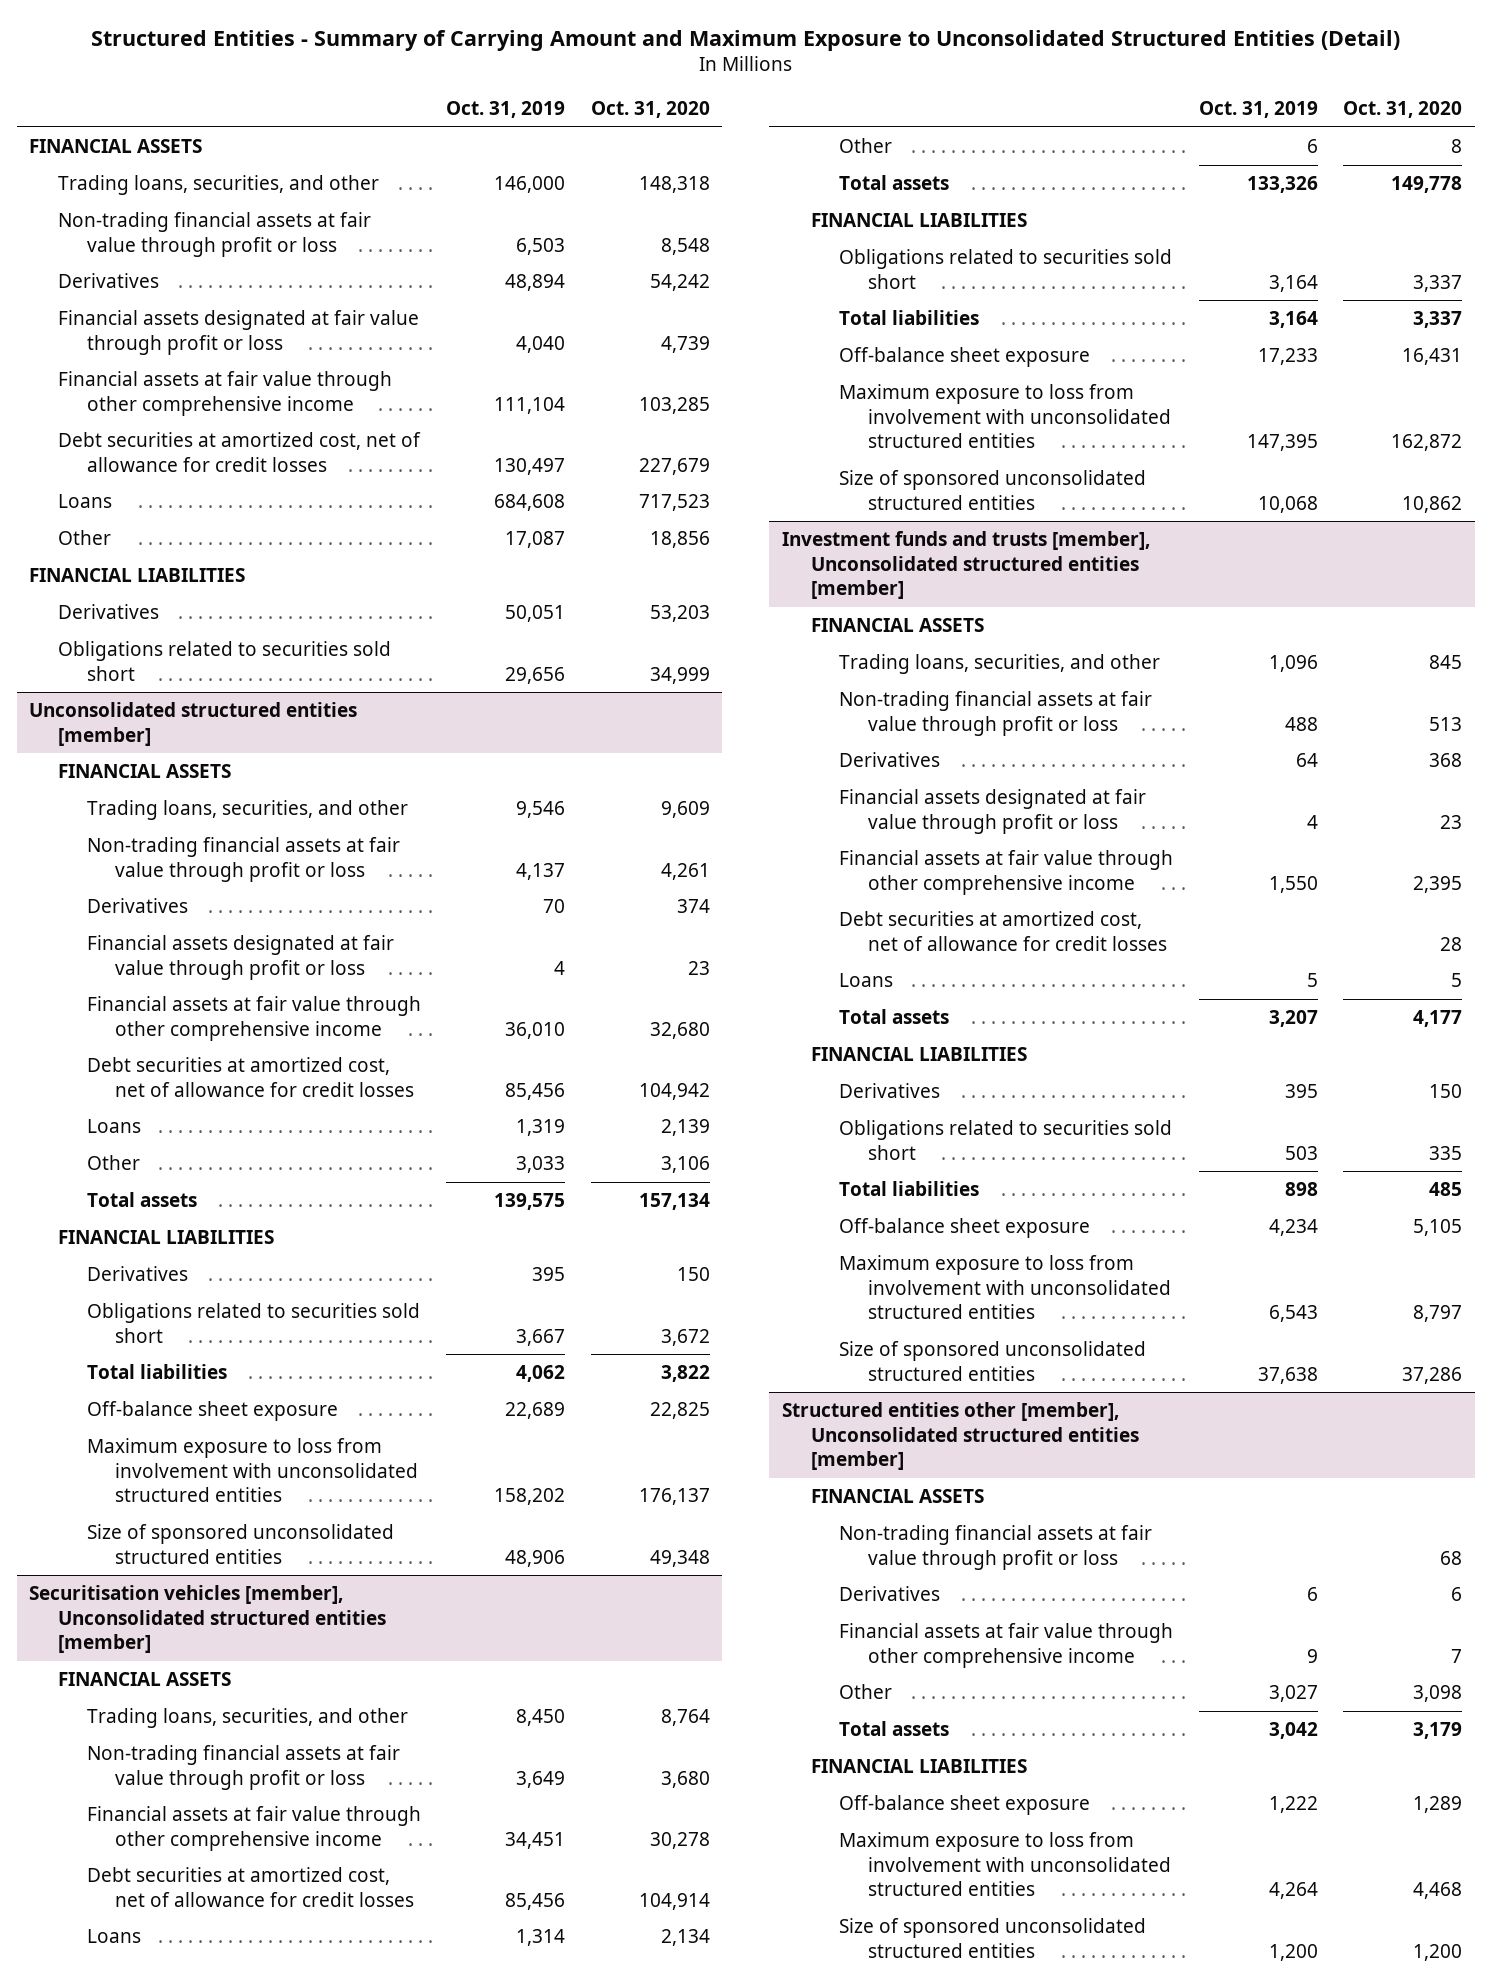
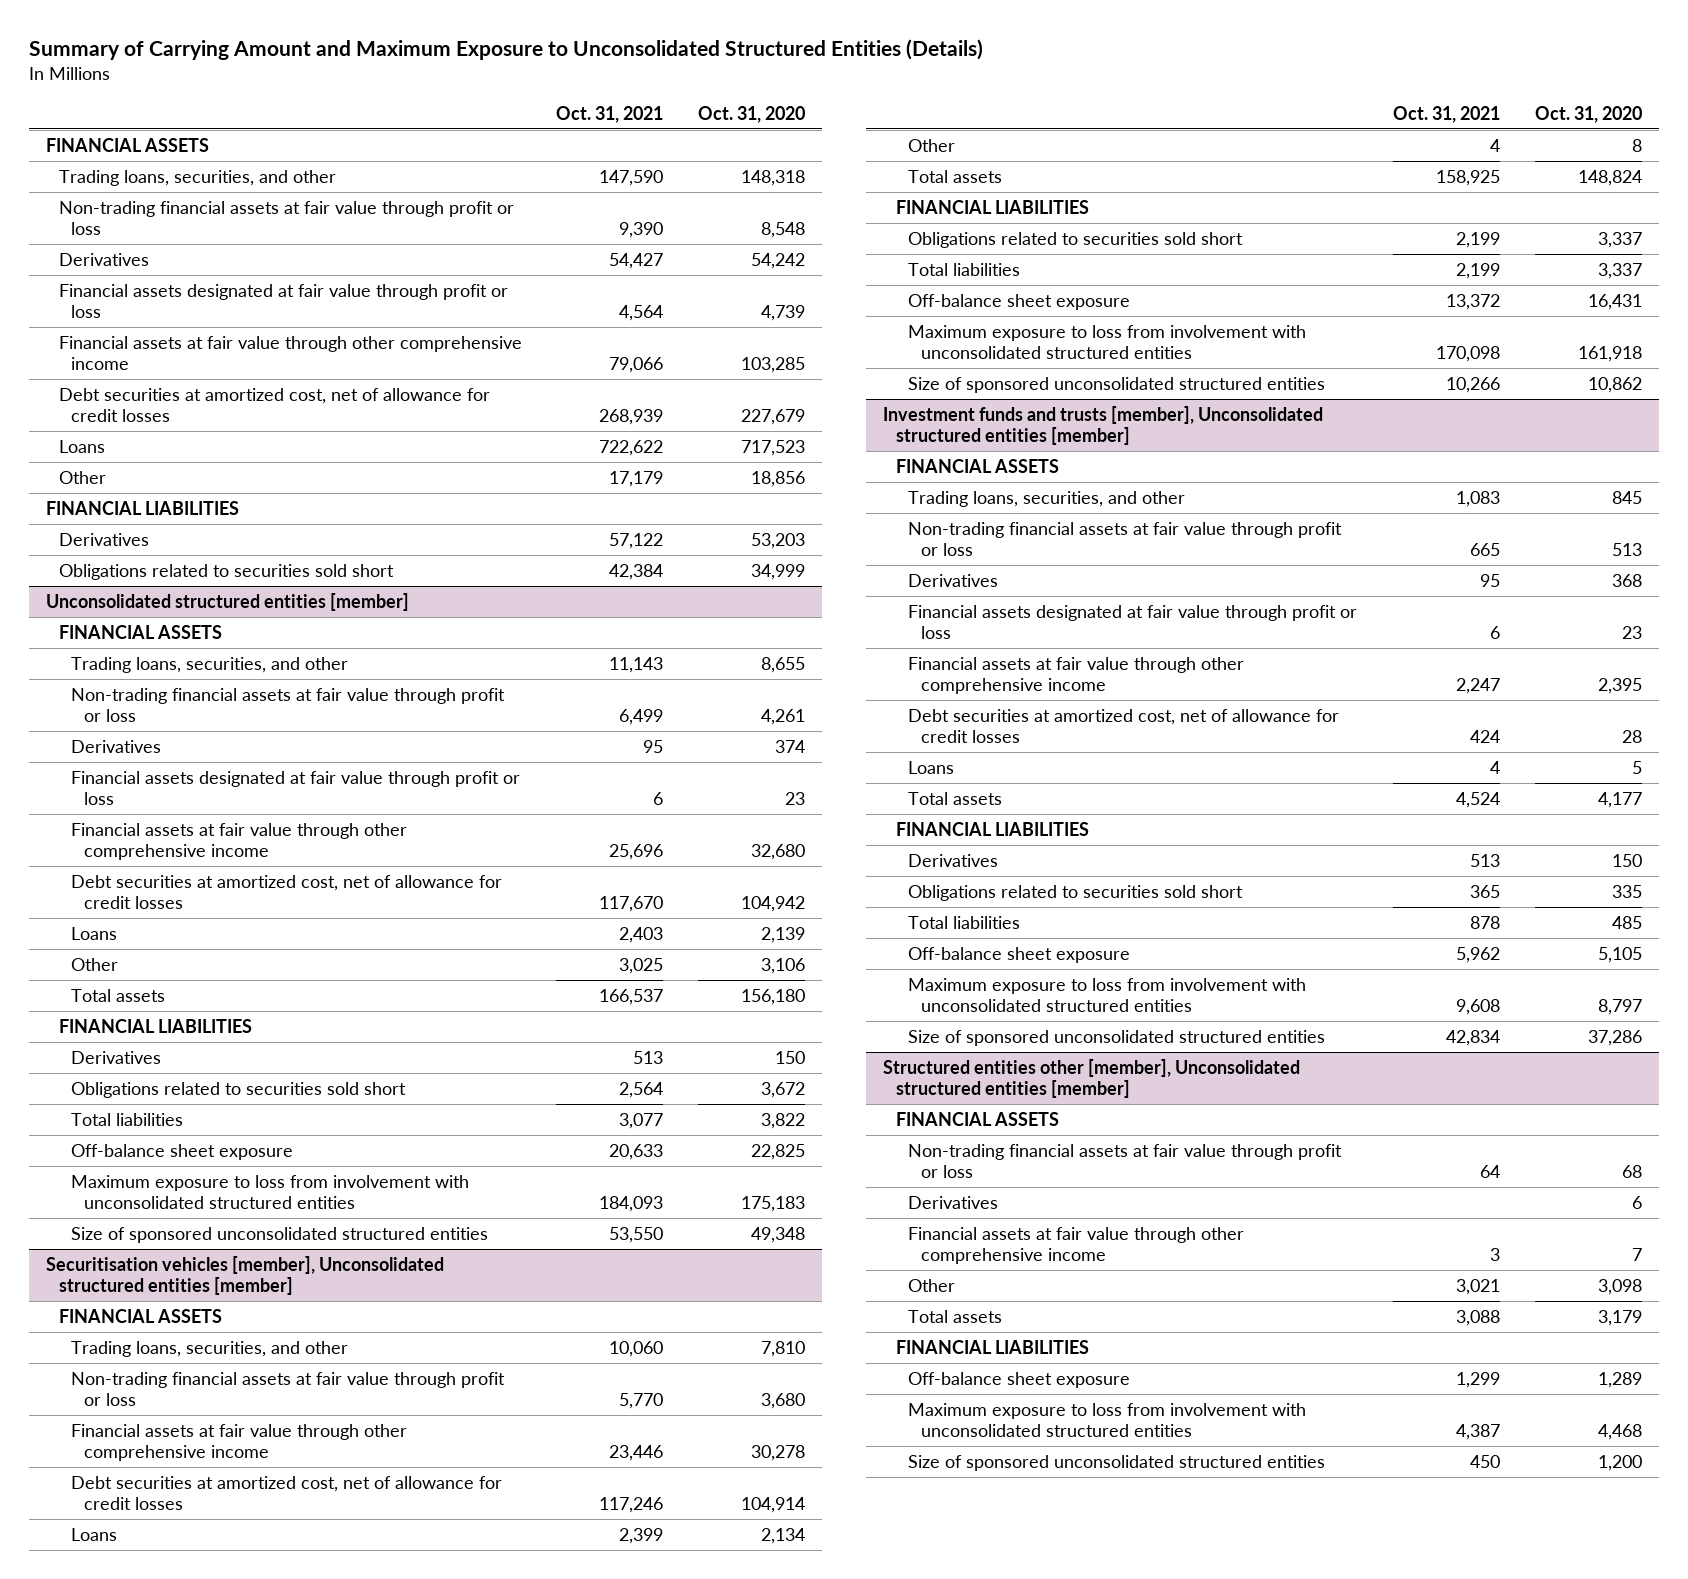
[90,29,1400,51] Structured Entities - Summary of Carrying Amount and Maximum Exposure to Unconsolidated Structured Entities (Detail) -> [28,39,983,61] Summary of Carrying Amount and Maximum Exposure to Unconsolidated Structured Entities (Details)
[446,101,566,119] Oct. 31, 2019 -> none
none -> [556,105,664,123] Oct. 31, 2021
[660,801,710,819] 9,609 -> [760,656,805,673] 8,655
[638,1193,710,1211] 157,134 -> [740,988,805,1005] 156,180
[638,1488,710,1506] 176,137 -> [740,1195,805,1212] 175,183
[660,1709,710,1727] 8,764 -> [760,1340,805,1357] 7,810
[1391,176,1463,194] 149,778 -> [1577,169,1642,186] 148,824
[1391,434,1463,452] 162,872 -> [1577,345,1642,362] 161,918

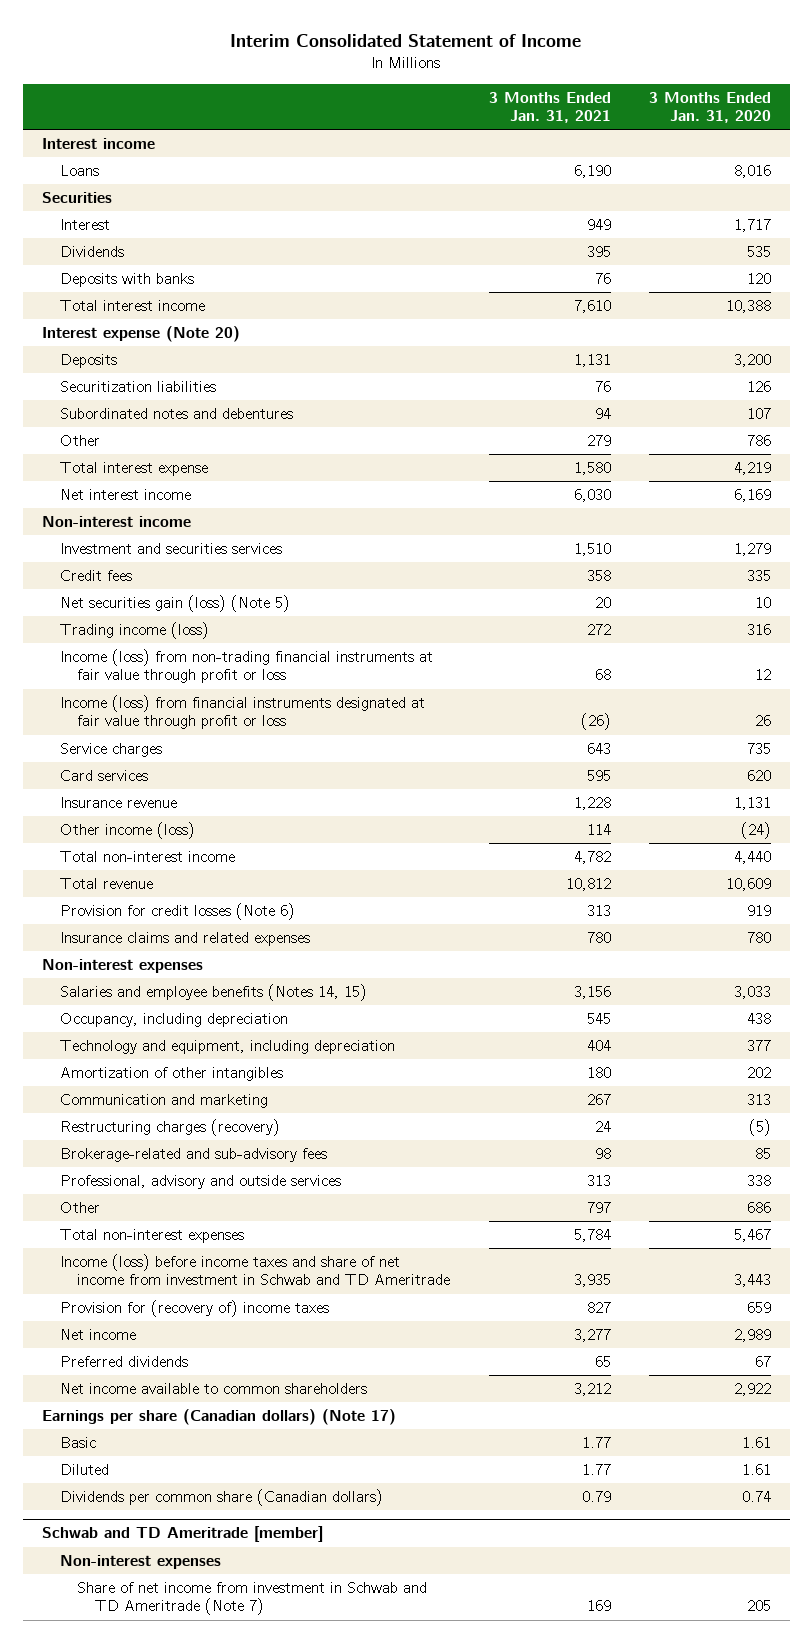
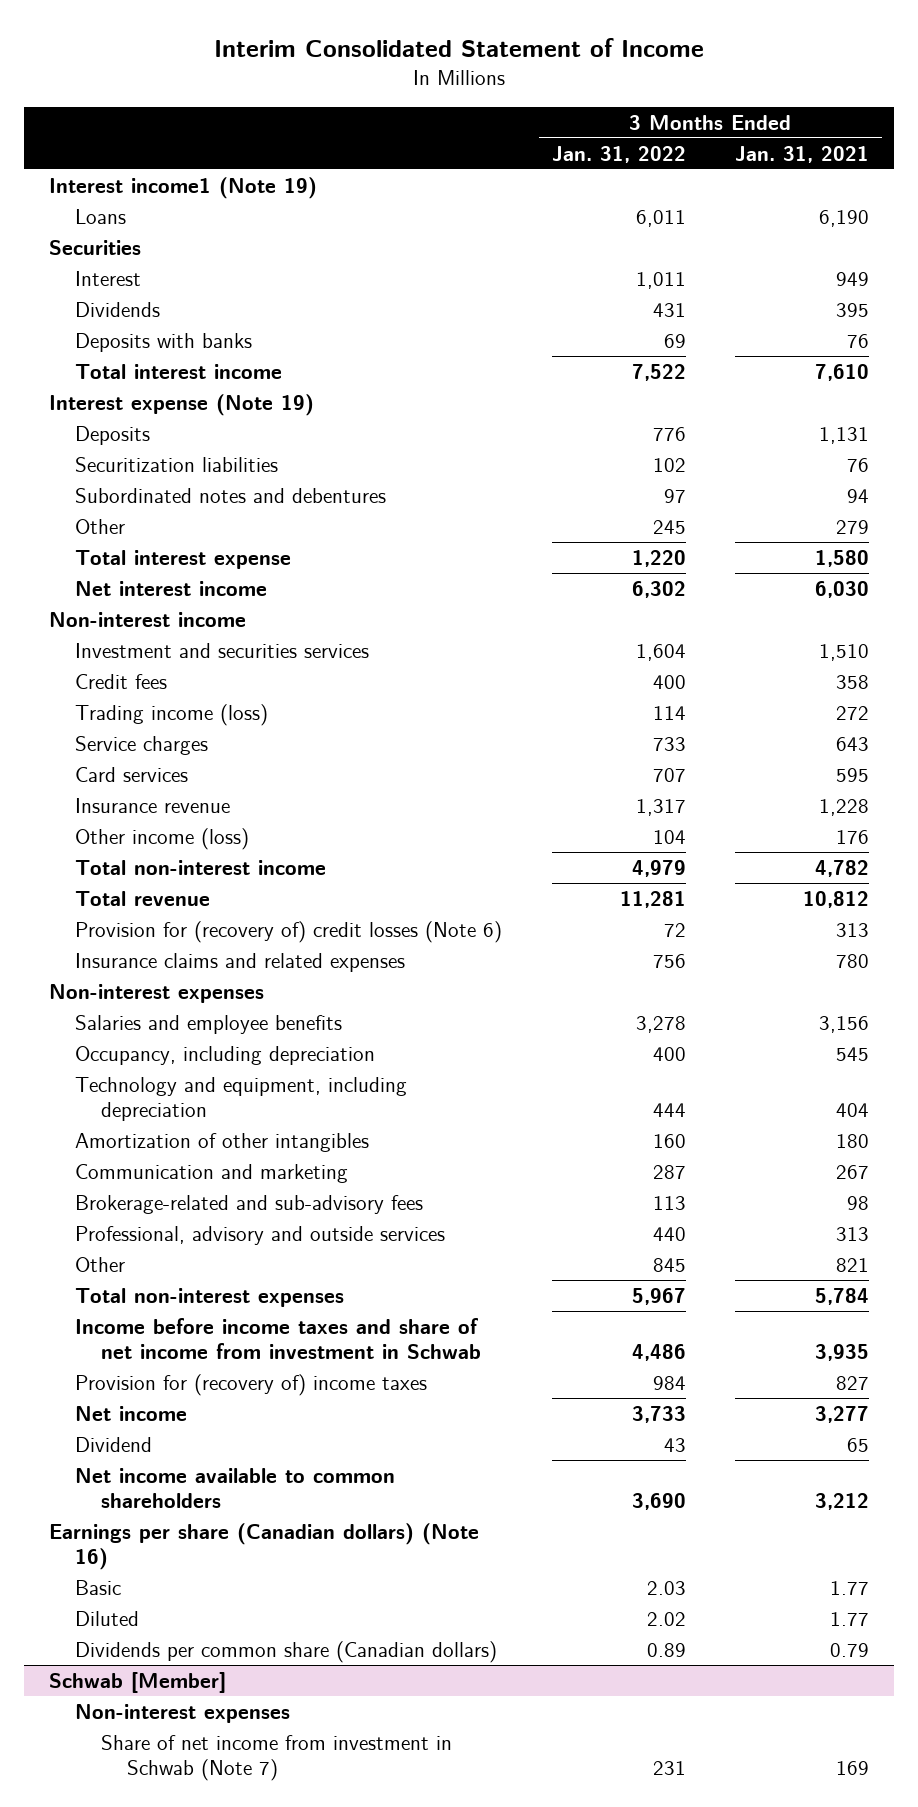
[648,91,771,123] 3 Months Ended Jan. 31, 2020 -> none
none -> [551,145,686,163] Jan. 31, 2022
[41,138,155,150] Interest income -> [48,176,317,199] Interest income1 (Note 19)
[41,326,240,343] Interest expense (Note 20) -> [48,393,314,416] Interest expense (Note 19)
[59,595,290,613] Net securities gain (loss) (Note 5) -> none
[59,649,433,684] Income (loss) from non-trading financial instruments at fair value through profit or loss -> none
[59,695,425,730] Income (loss) from financial instruments designated at fair value through profit or loss -> none
[586,824,611,836] 114 -> [836,829,870,844] 176
[59,903,295,921] Provision for credit losses (Note 6) -> [74,920,502,943] Provision for (recovery of) credit losses (Note 6)
[59,984,367,1002] Salaries and employee benefits (Notes 14, 15) -> [74,1014,342,1034] Salaries and employee benefits
[59,1119,280,1137] Restructuring charges (recovery) -> none
[586,1202,611,1214] 797 -> [836,1257,870,1272] 821
[59,1254,451,1286] Income (loss) before income taxes and share of net income from investment in Schwab and TD Ameritrade -> [74,1317,482,1359] Income before income taxes and share of net income from investment in Schwab
[59,1356,188,1368] Preferred dividends -> [74,1436,152,1452] Dividend
[41,1409,396,1426] Earnings per share (Canadian dollars) (Note 17) -> [48,1522,479,1570] Earnings per share (Canadian dollars) (Note 16)
[41,1526,323,1543] Schwab and TD Ameritrade [member] -> none
none -> [48,1671,226,1693] Schwab [Member]
[77,1582,428,1616] Share of net income from investment in Schwab and TD Ameritrade (Note 7) -> [101,1734,453,1781] Share of net income from investment in Schwab (Note 7)

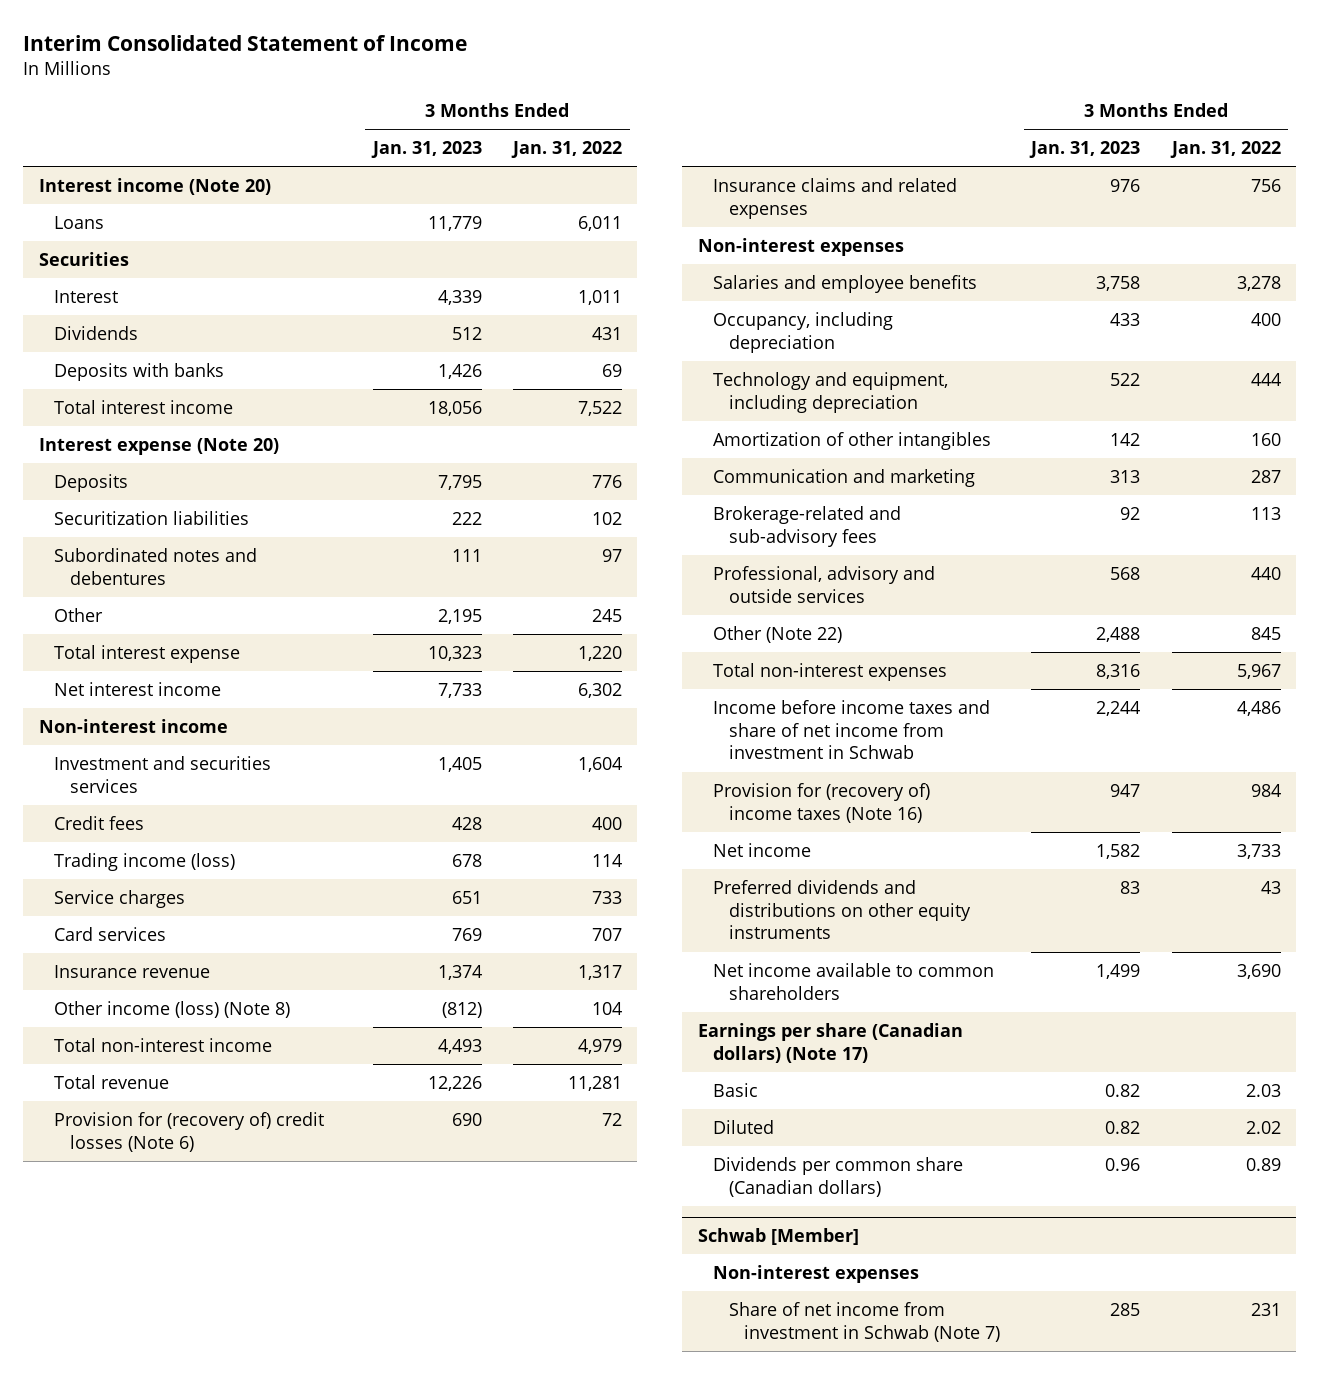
[735,145,870,163] Jan. 31, 2021 -> none
none -> [370,141,482,159] Jan. 31, 2023
[48,176,317,199] Interest income1 (Note 19) -> [38,177,271,195] Interest income (Note 20)
[48,393,314,416] Interest expense (Note 19) -> [38,437,279,455] Interest expense (Note 20)
[74,827,249,850] Other income (loss) -> [54,1000,291,1018] Other income (loss) (Note 8)
[74,1256,125,1272] Other -> [713,625,843,643] Other (Note 22)
[74,1373,427,1396] Provision for (recovery of) income taxes -> [713,782,931,823] Provision for (recovery of) income taxes (Note 16)
[74,1436,152,1452] Dividend -> [713,879,971,940] Preferred dividends and distributions on other equity instruments
[48,1522,479,1570] Earnings per share (Canadian dollars) (Note 16) -> [697,1022,963,1063] Earnings per share (Canadian dollars) (Note 17)

